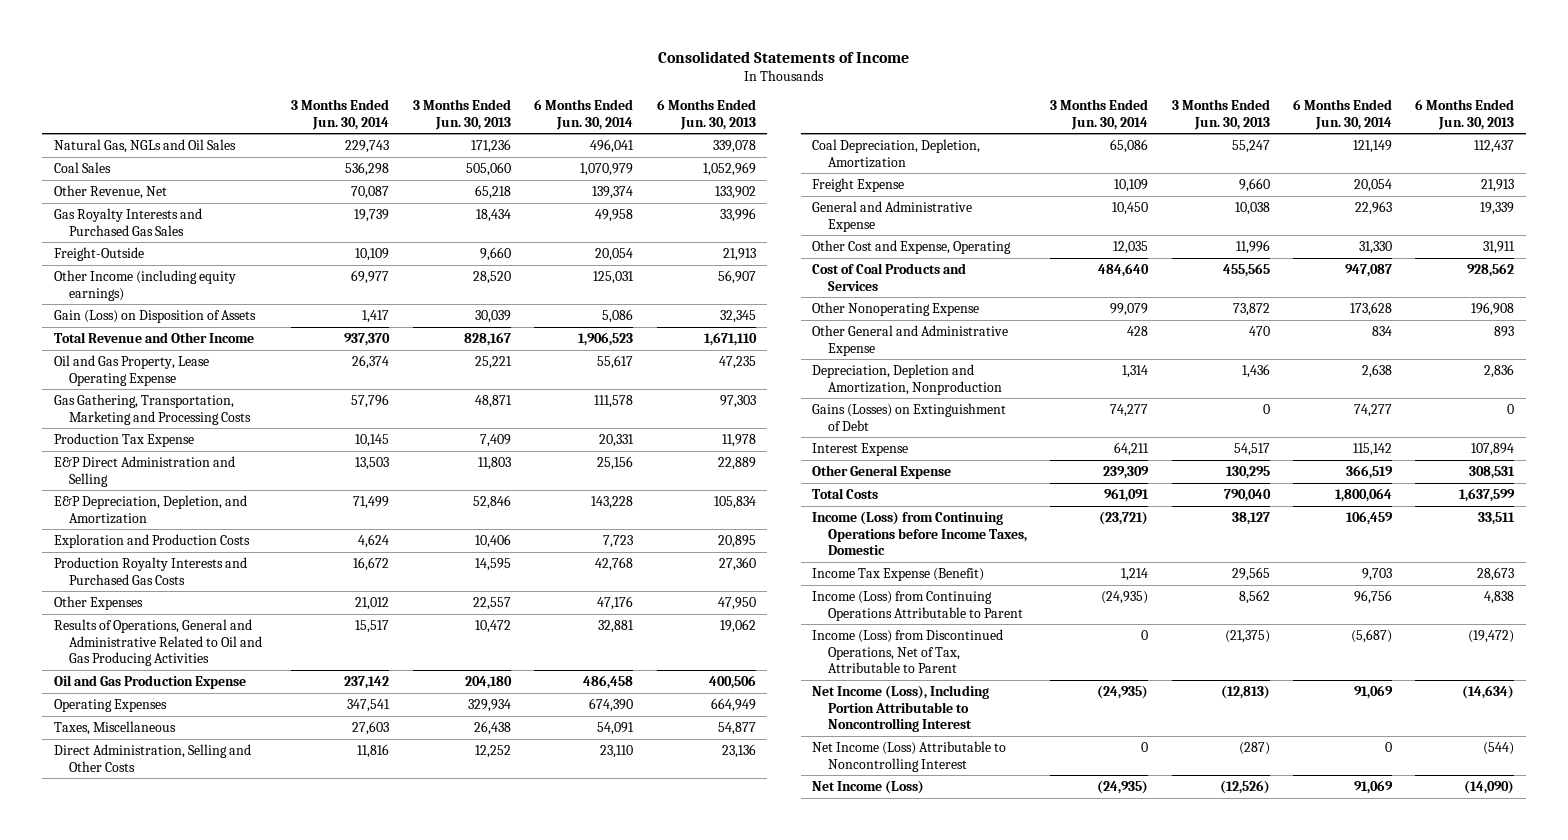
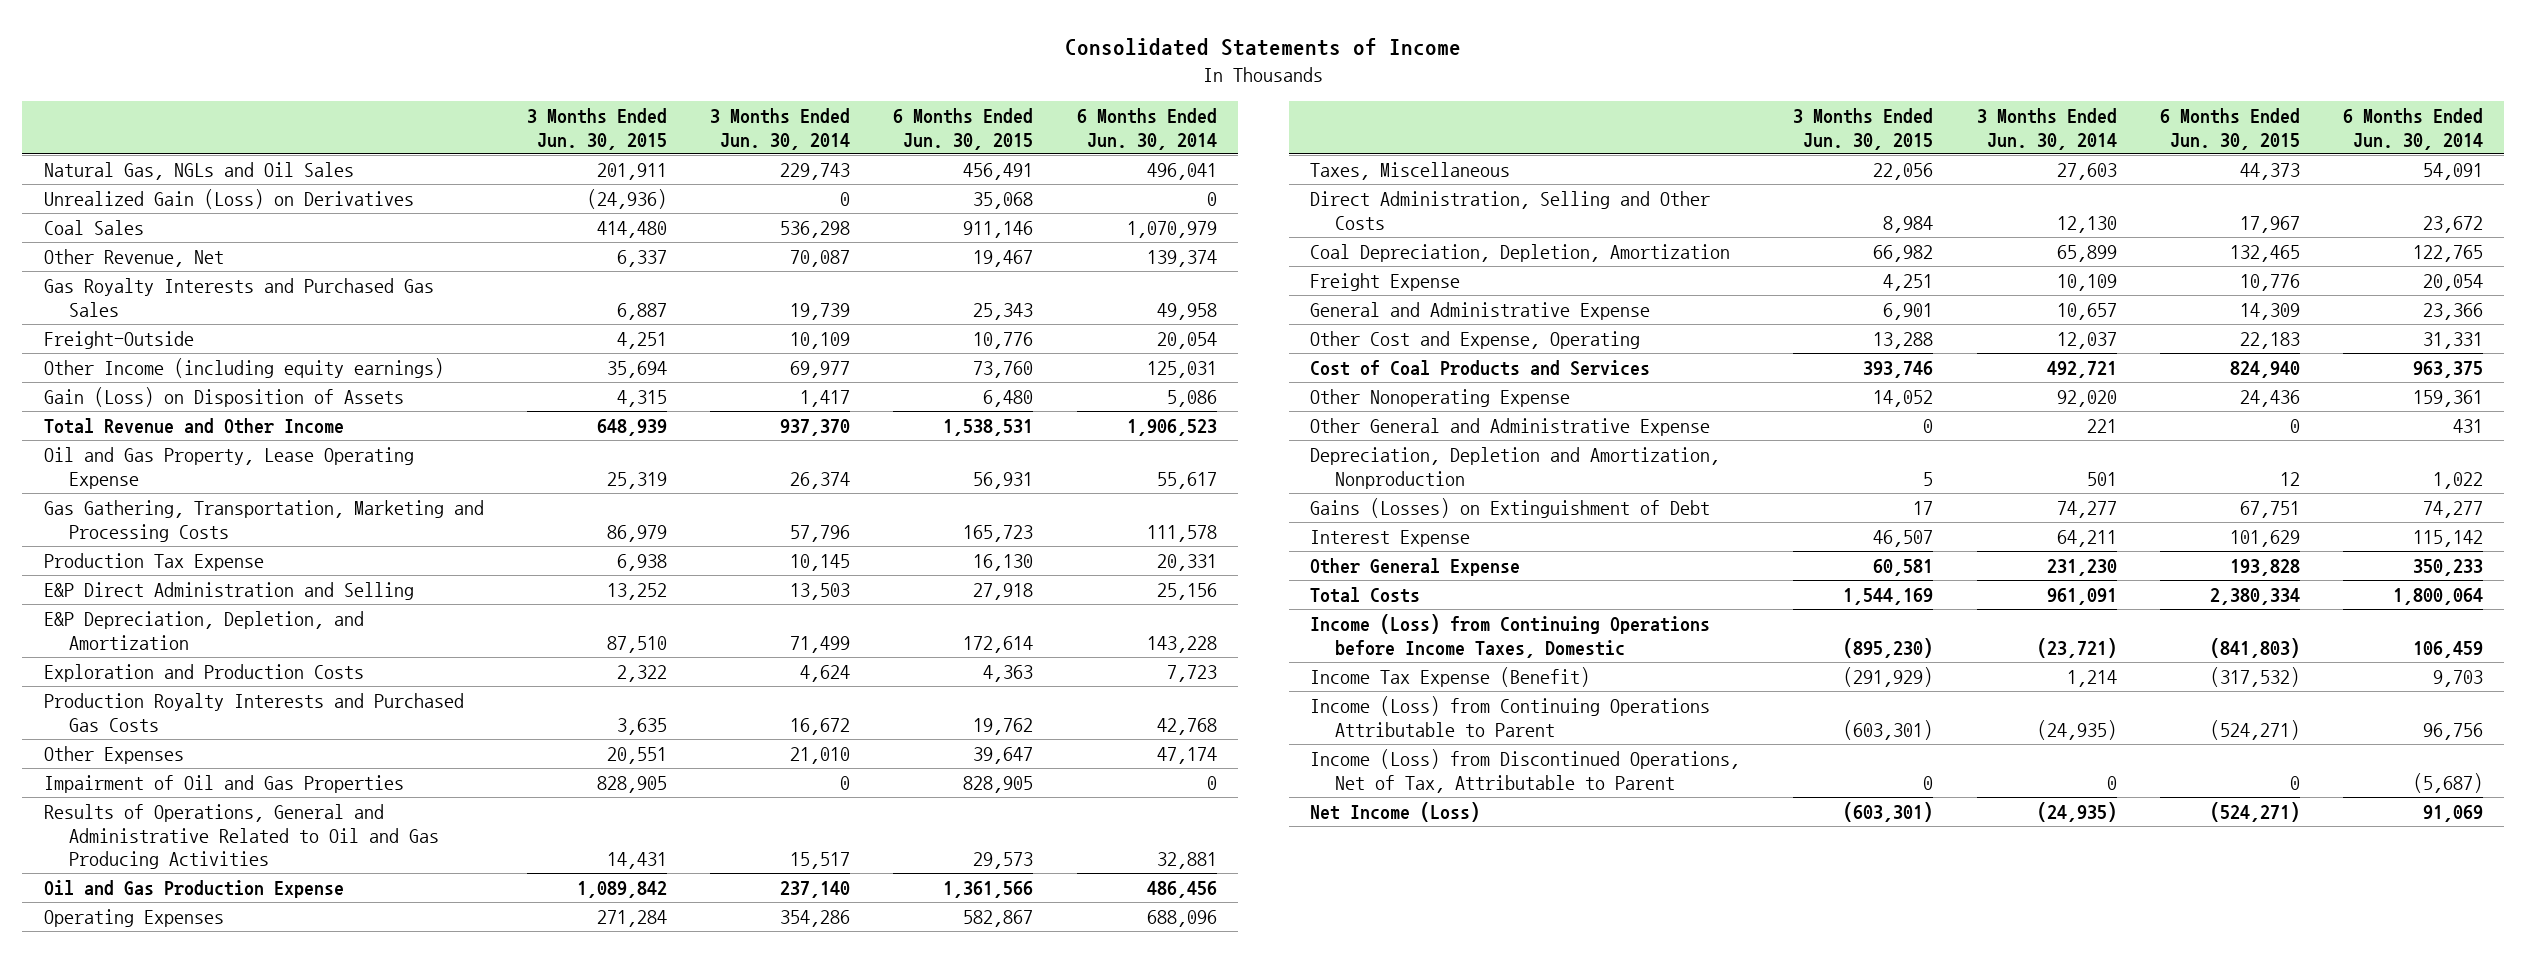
[412,98,511,130] 3 Months Ended Jun. 30, 2013 -> none
[656,98,756,130] 6 Months Ended Jun. 30, 2013 -> none
none -> [527,108,668,150] 3 Months Ended Jun. 30, 2015
none -> [893,108,1034,150] 6 Months Ended Jun. 30, 2015
none -> [43,188,414,209] Unrealized Gain (Loss) on Derivatives
[355,596,390,610] 21,012 -> [790,746,851,764] 21,010
[597,595,634,610] 47,176 -> [1156,746,1217,764] 47,174
none -> [43,774,404,793] Impairment of Oil and Gas Properties
[344,675,390,689] 237,142 -> [780,880,851,898] 237,140
[583,674,634,689] 486,458 -> [1146,880,1217,898] 486,456
[347,698,391,712] 347,541 -> [780,909,851,927] 354,286
[589,697,634,712] 674,390 -> [1146,909,1217,927] 688,096
[357,743,390,758] 11,816 -> [2056,215,2117,233] 12,130
[600,744,634,758] 23,110 -> [2422,215,2483,233] 23,672
[1110,138,1149,153] 65,086 -> [2056,244,2117,262] 65,899
[1352,139,1392,153] 121,149 -> [2412,244,2483,262] 122,765
[1112,201,1149,215] 10,450 -> [2056,302,2117,320] 10,657
[1354,200,1392,215] 22,963 -> [2422,302,2483,320] 23,366
[1113,240,1149,254] 12,035 -> [2056,331,2117,349] 12,037
[1358,240,1392,254] 31,330 -> [2422,331,2483,349] 31,331
[1098,262,1150,277] 484,640 -> [2046,360,2117,378] 492,721
[1344,263,1392,277] 947,087 -> [2412,360,2483,378] 963,375
[1110,302,1149,316] 99,079 -> [2056,389,2117,407] 92,020
[1349,301,1392,316] 173,628 -> [2412,389,2483,407] 159,361
[1127,325,1149,336] 428 -> [2086,418,2117,433] 221
[1371,325,1392,336] 834 -> [2452,418,2483,433] 431
[1122,364,1149,378] 1,314 -> [2086,471,2117,486] 501
[1361,363,1392,378] 2,638 -> [2432,471,2483,489] 1,022
[1103,465,1150,479] 239,309 -> [2046,558,2117,576] 231,230
[1345,464,1393,479] 366,519 -> [2412,558,2483,576] 350,233
[812,684,990,733] Net Income (Loss), Including Portion Attributable to Noncontrolling Interest -> none
[812,740,1007,772] Net Income (Loss) Attributable to Noncontrolling Interest -> none

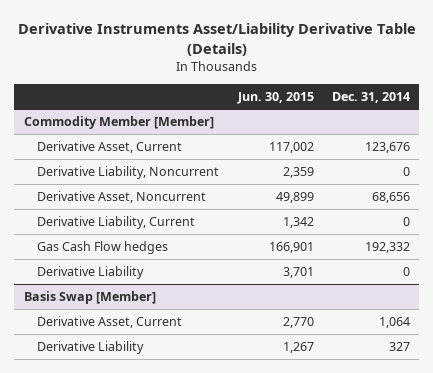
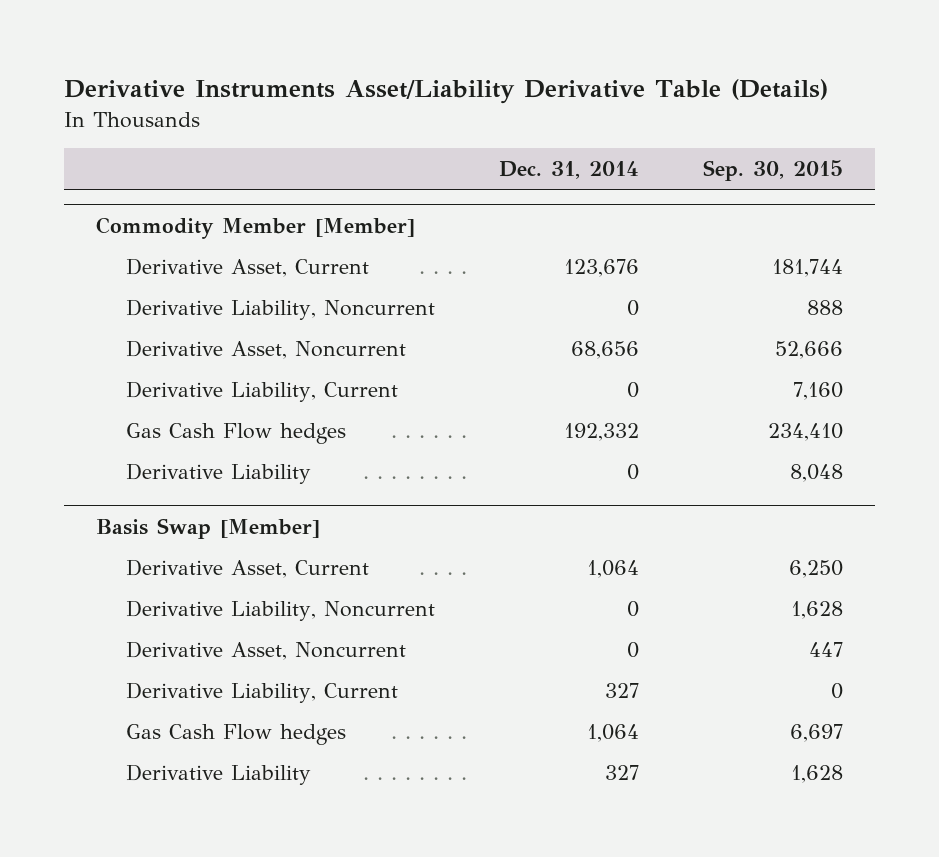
[236,91,314,104] Jun. 30, 2015 -> none
none -> [703,160,844,182] Sep. 30, 2015
none -> [126,600,436,622] Derivative Liability, Noncurrent
none -> [126,641,407,661] Derivative Asset, Noncurrent
none -> [126,682,399,704] Derivative Liability, Current
none -> [126,724,347,746] Gas Cash Flow hedges

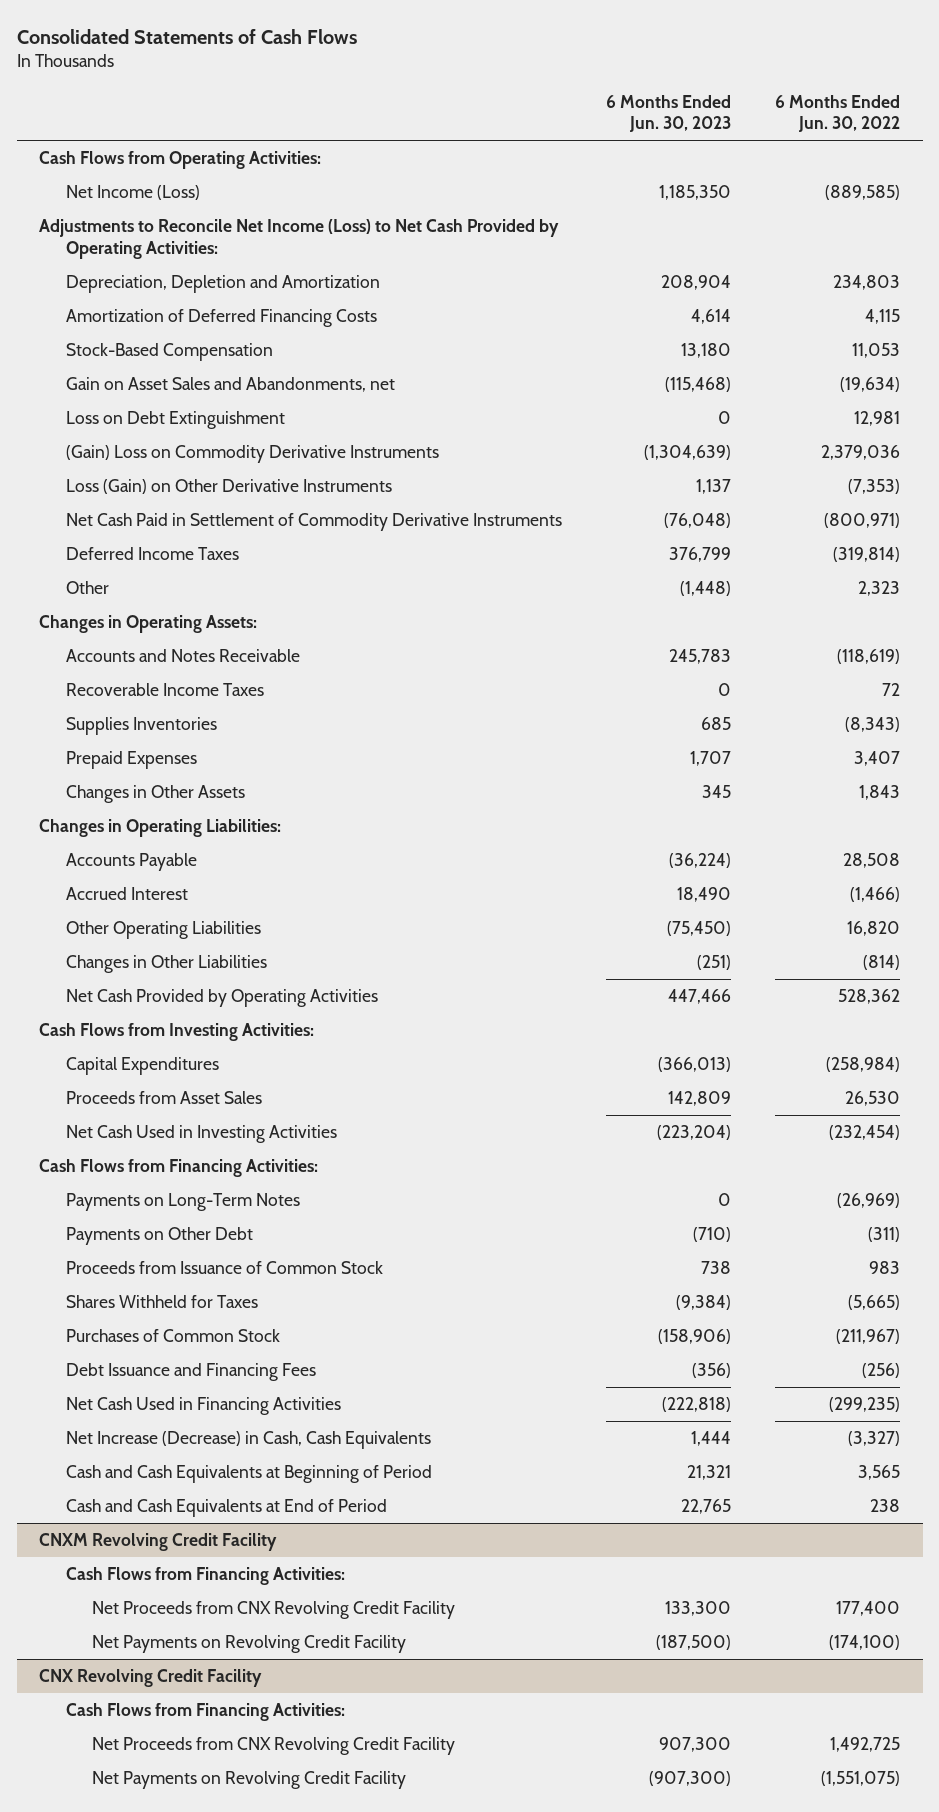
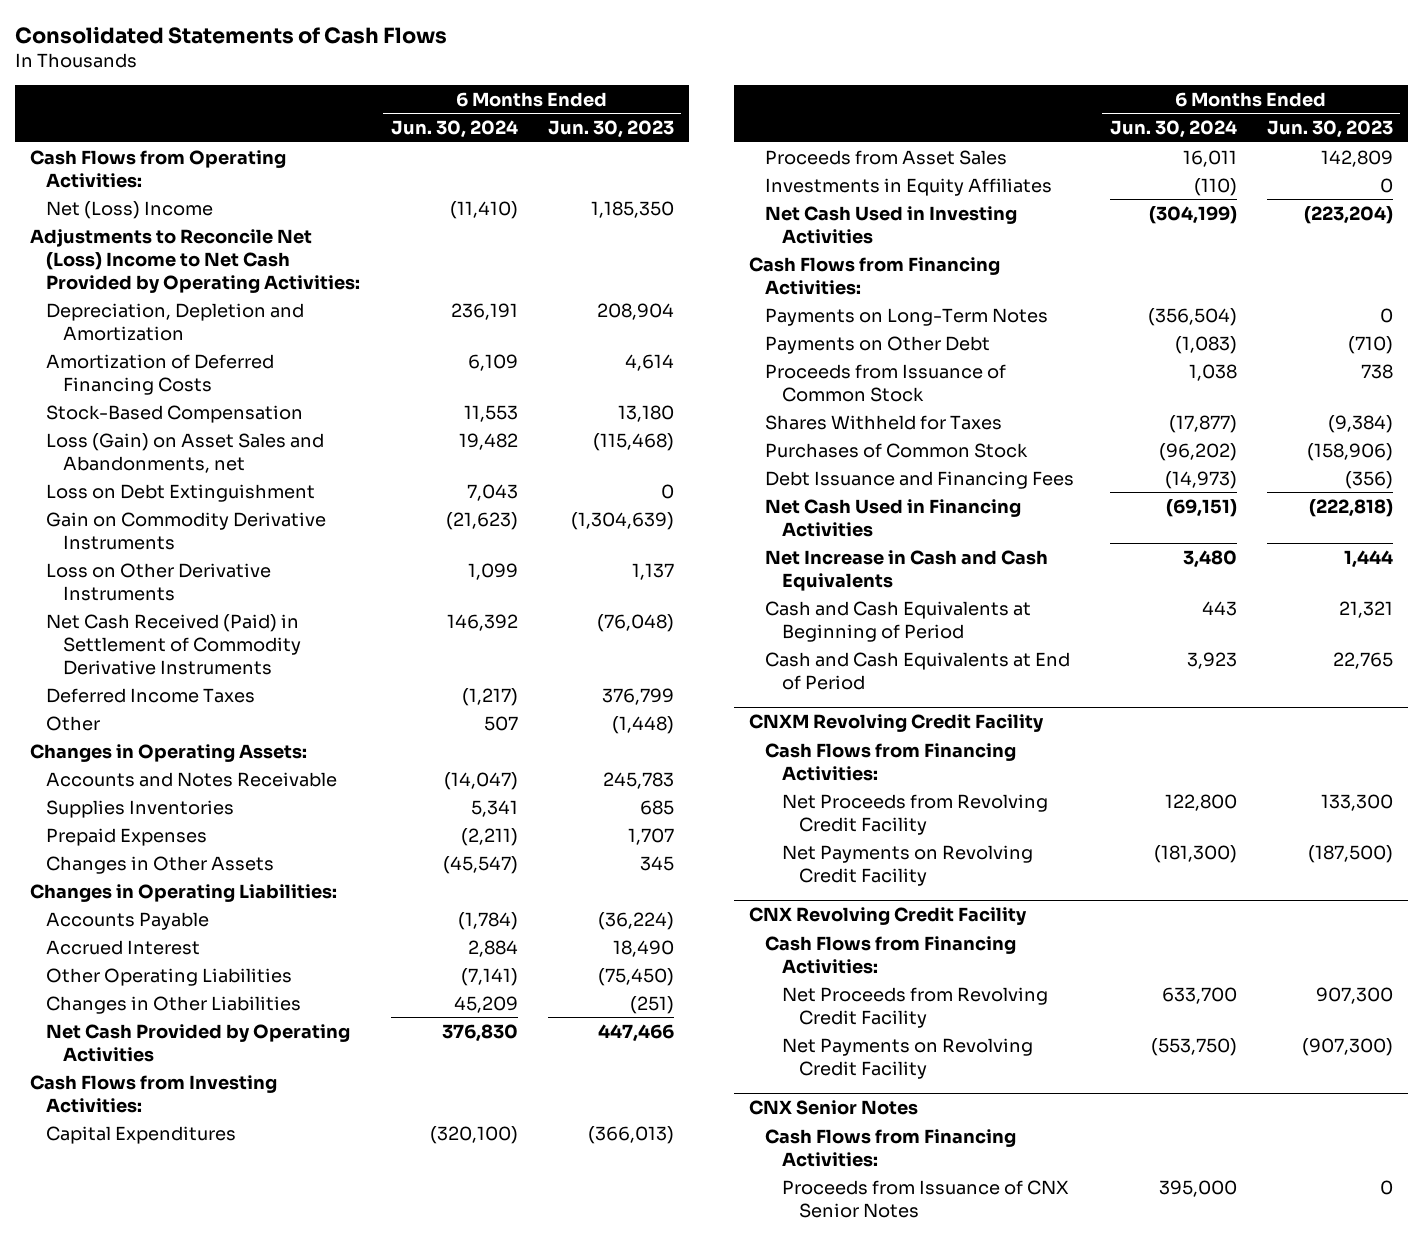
[775,94,901,133] 6 Months Ended Jun. 30, 2022 -> none
none -> [390,120,518,139] Jun. 30, 2024
[65,185,200,201] Net Income (Loss) -> [46,200,214,219] Net (Loss) Income
[39,219,560,259] Adjustments to Reconcile Net Income (Loss) to Net Cash Provided by Operating Activities: -> [29,228,361,293] Adjustments to Reconcile Net (Loss) Income to Net Cash Provided by Operating Activities:
[65,377,395,393] Gain on Asset Sales and Abandonments, net -> [46,432,325,473] Loss (Gain) on Asset Sales and Abandonments, net
[65,445,439,464] (Gain) Loss on Commodity Derivative Instruments -> [46,511,327,550] Gain on Commodity Derivative Instruments
[65,479,392,495] Loss (Gain) on Other Derivative Instruments -> [46,562,272,601] Loss on Other Derivative Instruments
[65,513,562,532] Net Cash Paid in Settlement of Commodity Derivative Instruments -> [46,613,302,675] Net Cash Received (Paid) in Settlement of Commodity Derivative Instruments
[65,683,264,697] Recoverable Income Taxes -> none
none -> [765,177,1053,196] Investments in Equity Affiliates
[65,1431,431,1450] Net Increase (Decrease) in Cash, Cash Equivalents -> [765,549,1049,591] Net Increase in Cash and Cash Equivalents
[92,1601,456,1620] Net Proceeds from CNX Revolving Credit Facility -> [782,793,1049,835] Net Proceeds from Revolving Credit Facility
[92,1737,456,1756] Net Proceeds from CNX Revolving Credit Facility -> [782,986,1049,1028] Net Proceeds from Revolving Credit Facility
none -> [748,1100,918,1116] CNX Senior Notes
none -> [765,1128,1017,1167] Cash Flows from Financing Activities:
none -> [782,1179,1070,1218] Proceeds from Issuance of CNX Senior Notes

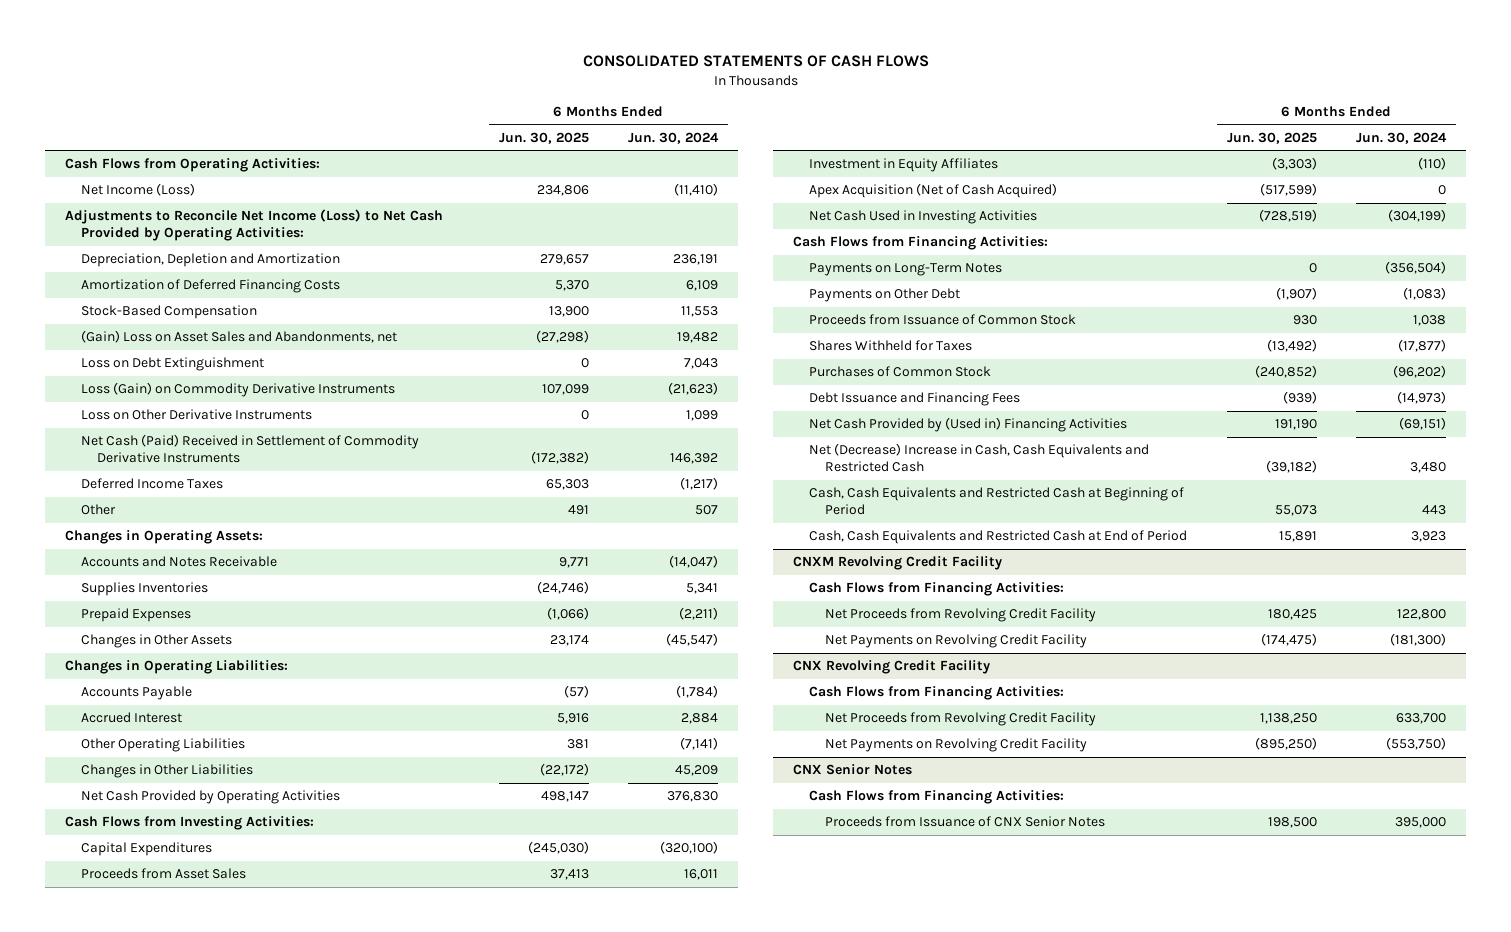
[14,25,447,44] Consolidated Statements of Cash Flows -> [582,55,929,68] CONSOLIDATED STATEMENTS OF CASH FLOWS
[547,120,674,139] Jun. 30, 2023 -> none
none -> [498,131,589,144] Jun. 30, 2025
[46,200,214,219] Net (Loss) Income -> [80,183,195,197] Net Income (Loss)
[29,228,361,293] Adjustments to Reconcile Net (Loss) Income to Net Cash Provided by Operating Activities: -> [64,209,443,242] Adjustments to Reconcile Net Income (Loss) to Net Cash Provided by Operating Activities:
[46,432,325,473] Loss (Gain) on Asset Sales and Abandonments, net -> [80,330,397,344] (Gain) Loss on Asset Sales and Abandonments, net
[46,511,327,550] Gain on Commodity Derivative Instruments -> [80,382,395,398] Loss (Gain) on Commodity Derivative Instruments
[46,613,302,675] Net Cash Received (Paid) in Settlement of Commodity Derivative Instruments -> [80,434,419,464] Net Cash (Paid) Received in Settlement of Commodity Derivative Instruments
[765,177,1053,196] Investments in Equity Affiliates -> [808,158,998,173] Investment in Equity Affiliates
none -> [808,183,1057,199] Apex Acquisition (Net of Cash Acquired)
[765,498,1022,537] Net Cash Used in Financing Activities -> [808,417,1127,433] Net Cash Provided by (Used in) Financing Activities
[765,549,1049,591] Net Increase in Cash and Cash Equivalents -> [808,443,1149,473] Net (Decrease) Increase in Cash, Cash Equivalents and Restricted Cash
[765,600,1032,642] Cash and Cash Equivalents at Beginning of Period -> [808,487,1184,516] Cash, Cash Equivalents and Restricted Cash at Beginning of Period
[765,651,1071,690] Cash and Cash Equivalents at End of Period -> [808,530,1187,545] Cash, Cash Equivalents and Restricted Cash at End of Period

